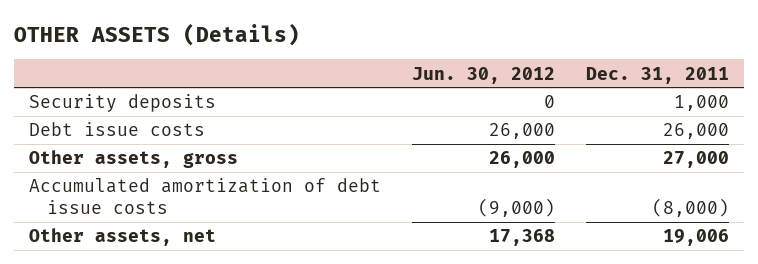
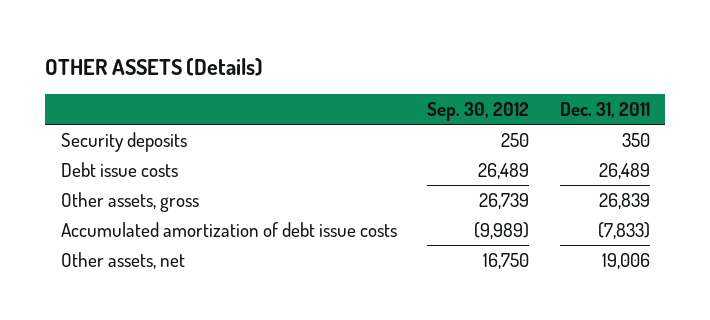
[412,66,556,84] Jun. 30, 2012 -> none
none -> [427,102,530,122] Sep. 30, 2012
[673,95,729,112] 1,000 -> [621,133,650,148] 350
[662,123,729,140] 26,000 -> [598,163,650,180] 26,489
[662,151,729,169] 27,000 -> [598,193,650,210] 26,839
[651,197,729,217] (8,000) -> [597,222,650,240] (7,833)

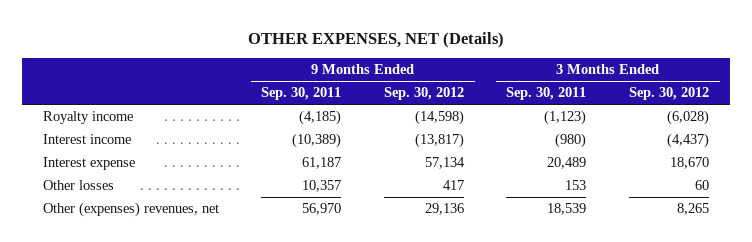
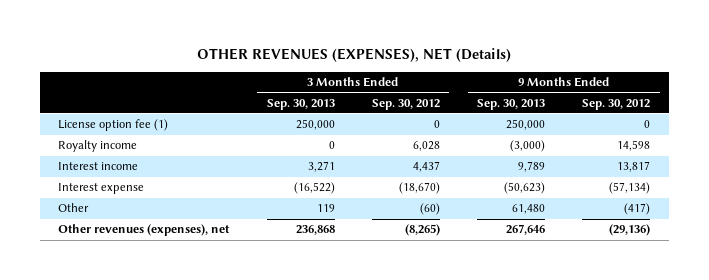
[247,31,504,48] OTHER EXPENSES, NET (Details) -> [197,48,512,63] OTHER REVENUES (EXPENSES), NET (Details)
[261,87,342,101] Sep. 30, 2011 -> none
[506,87,587,101] Sep. 30, 2011 -> none
none -> [266,98,335,110] Sep. 30, 2013
none -> [477,98,546,110] Sep. 30, 2013
none -> [58,119,169,132] License option fee (1)
[414,110,464,126] (14,598) -> [617,140,651,152] 14,598
[667,110,710,126] (6,028) -> [412,141,440,152] 6,028
[414,133,464,149] (13,817) -> [617,161,651,173] 13,817
[667,133,710,149] (4,437) -> [412,161,440,173] 4,437
[424,157,465,170] 57,134 -> [609,182,651,195] (57,134)
[670,157,710,170] 18,670 -> [398,182,440,195] (18,670)
[42,180,114,191] Other losses -> [58,203,90,213] Other
[442,180,464,191] 417 -> [624,203,651,216] (417)
[695,180,710,191] 60 -> [419,203,440,216] (60)
[42,202,219,218] Other (expenses) revenues, net -> [58,224,231,237] Other revenues (expenses), net
[424,203,464,216] 29,136 -> [609,224,651,237] (29,136)
[677,203,710,216] 8,265 -> [404,224,440,237] (8,265)

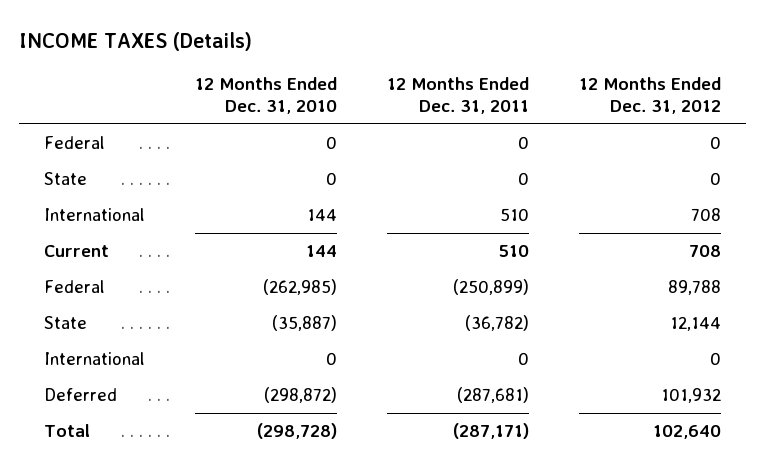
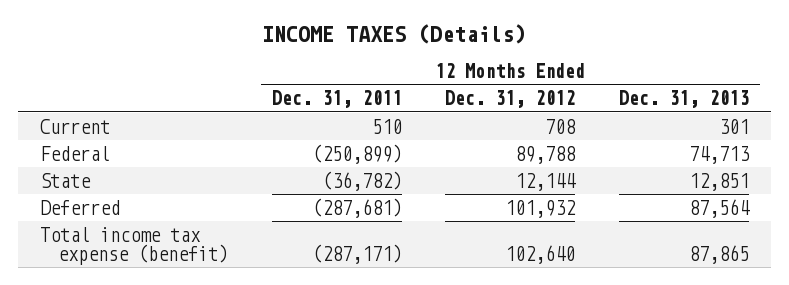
[195,76,338,114] 12 Months Ended Dec. 31, 2010 -> none
none -> [619,90,750,109] Dec. 31, 2013
[44,136,106,150] Federal -> none
[44,172,88,186] State -> none
[44,208,146,222] International -> none
[44,352,146,366] International -> none
[44,424,91,438] Total -> [39,226,228,266] Total income tax expense (benefit)

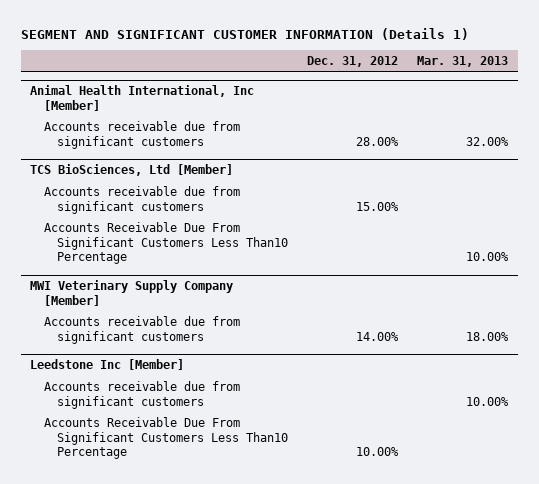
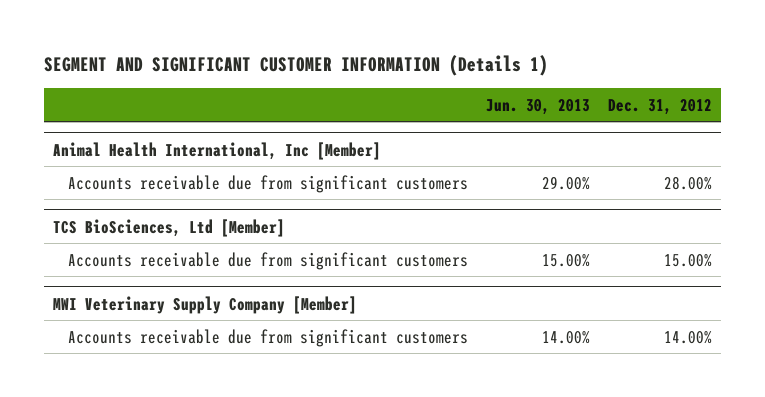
[417,56,509,68] Mar. 31, 2013 -> none
none -> [485,98,590,115] Jun. 30, 2013
[43,222,289,264] Accounts Receivable Due From Significant Customers Less Than10 Percentage -> none
[30,359,185,371] Leedstone Inc [Member] -> none
[43,381,240,409] Accounts receivable due from significant customers -> none
[43,417,289,459] Accounts Receivable Due From Significant Customers Less Than10 Percentage -> none

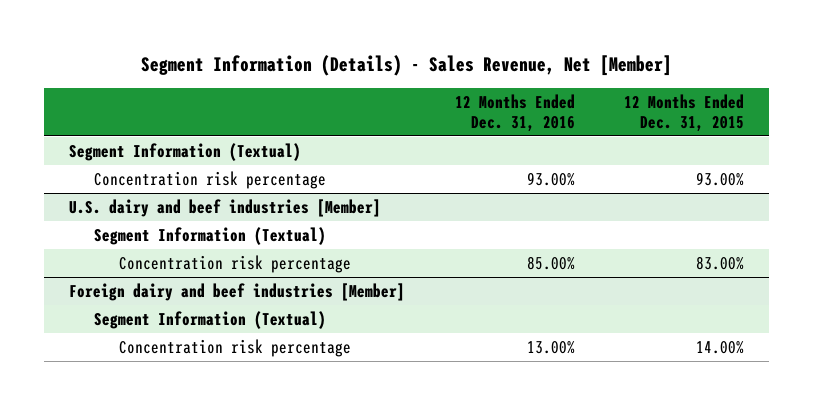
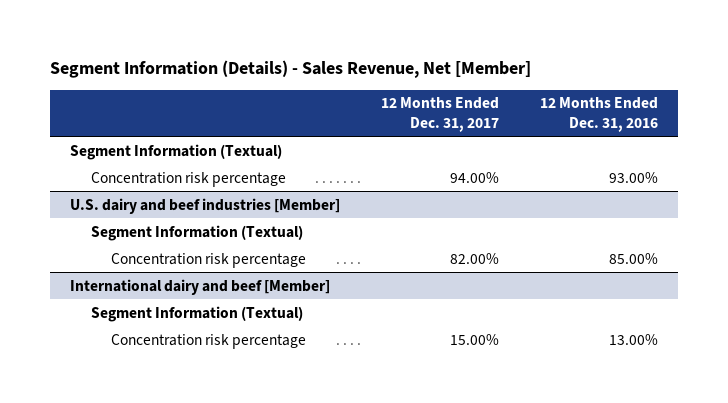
[624,93,745,133] 12 Months Ended Dec. 31, 2015 -> none
none -> [381,97,500,132] 12 Months Ended Dec. 31, 2017
[68,282,405,301] Foreign dairy and beef industries [Member] -> [70,278,331,295] International dairy and beef [Member]

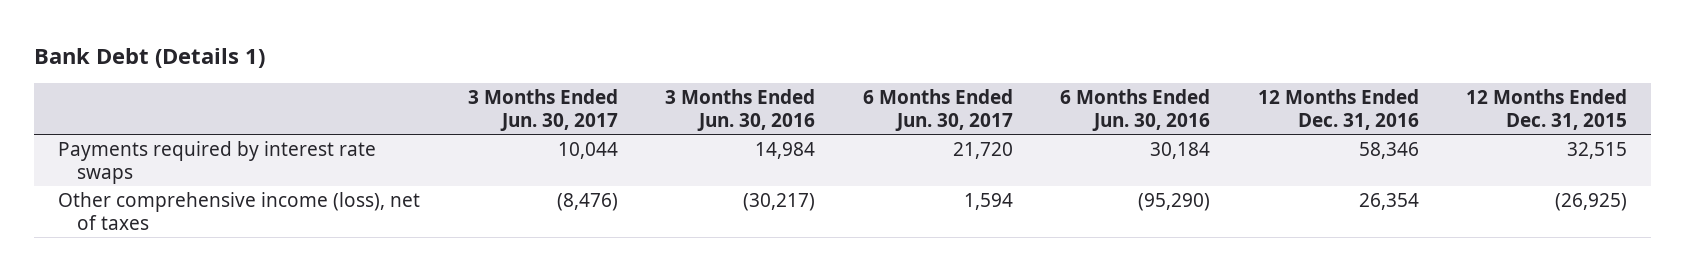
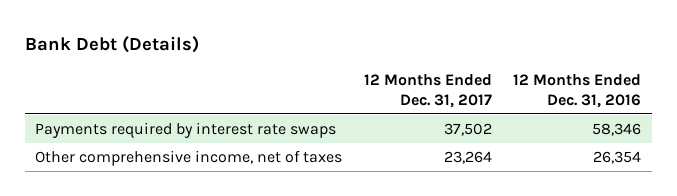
[34,47,266,68] Bank Debt (Details 1) -> [24,35,199,53] Bank Debt (Details)
[467,88,618,132] 3 Months Ended Jun. 30, 2017 -> none
[665,88,816,132] 3 Months Ended Jun. 30, 2016 -> none
[862,88,1013,132] 6 Months Ended Jun. 30, 2017 -> none
[1060,88,1211,132] 6 Months Ended Jun. 30, 2016 -> none
[1466,88,1628,131] 12 Months Ended Dec. 31, 2015 -> none
none -> [363,74,492,108] 12 Months Ended Dec. 31, 2017
[57,192,420,231] Other comprehensive income (loss), net of taxes -> [35,150,343,167] Other comprehensive income, net of taxes

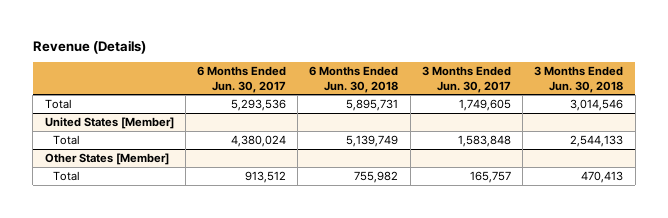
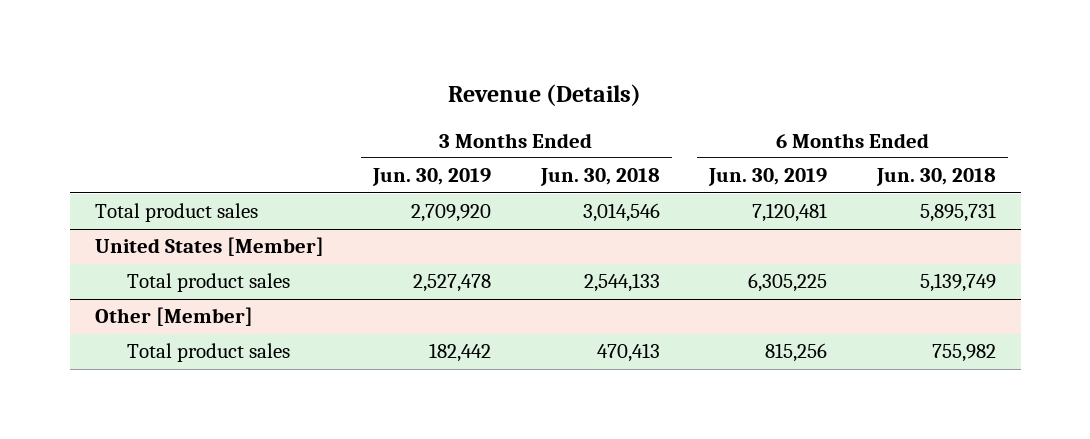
[196,66,286,93] 6 Months Ended Jun. 30, 2017 -> none
[421,66,511,93] 3 Months Ended Jun. 30, 2017 -> none
none -> [372,168,492,187] Jun. 30, 2019
none -> [708,168,828,187] Jun. 30, 2019
[44,99,72,110] Total -> [94,203,258,223] Total product sales
[52,135,80,146] Total -> [127,273,291,293] Total product sales
[44,153,169,166] Other States [Member] -> [94,307,253,327] Other [Member]
[52,171,80,182] Total -> [127,343,291,363] Total product sales

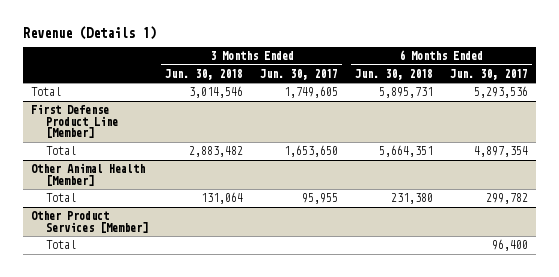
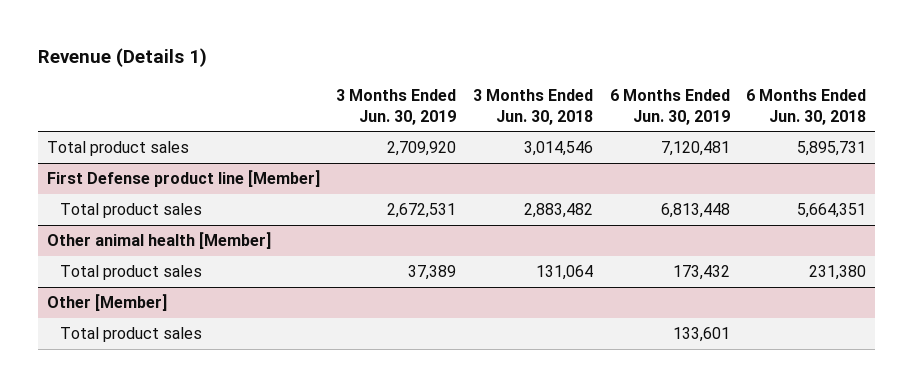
[260,68,339,80] Jun. 30, 2017 -> none
[449,68,528,80] Jun. 30, 2017 -> none
none -> [336,88,457,125] 3 Months Ended Jun. 30, 2019
none -> [609,88,730,125] 6 Months Ended Jun. 30, 2019
[46,240,77,250] Total -> none
[31,87,62,97] Total -> [46,141,189,157] Total product sales
[31,104,119,139] First Defense Product Line [Member] -> [46,170,320,188] First Defense product line [Member]
[46,146,77,156] Total -> [59,203,202,219] Total product sales
[31,163,146,186] Other Animal Health [Member] -> [46,232,271,250] Other animal health [Member]
[46,193,77,203] Total -> [59,265,202,281] Total product sales
[31,211,149,233] Other Product Services [Member] -> [46,294,167,312] Other [Member]
none -> [59,327,202,343] Total product sales

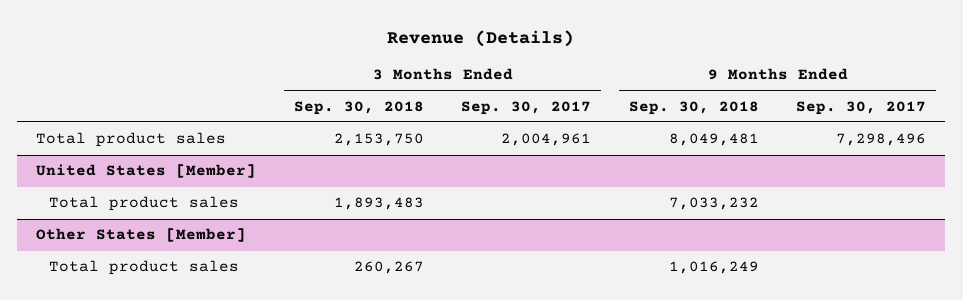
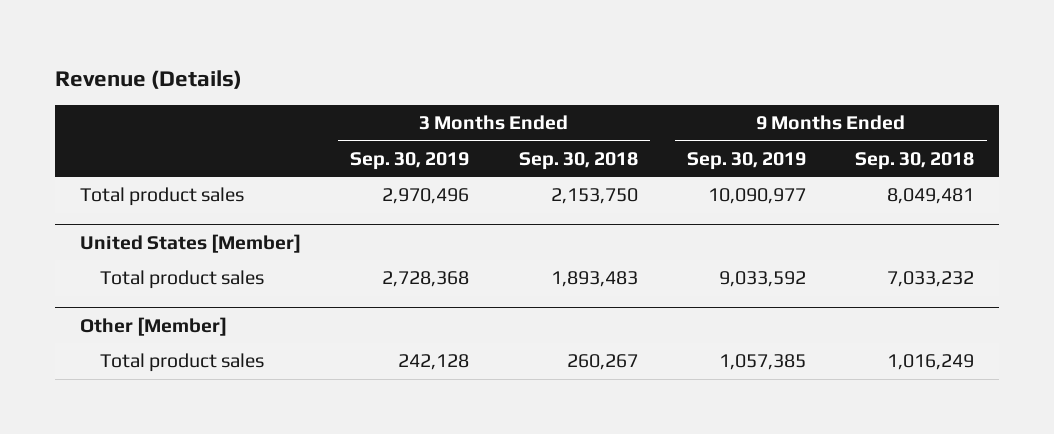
[461,100,592,115] Sep. 30, 2017 -> none
[796,100,927,115] Sep. 30, 2017 -> none
none -> [350,151,470,170] Sep. 30, 2019
none -> [687,151,807,170] Sep. 30, 2019
[36,228,247,243] Other States [Member] -> [79,316,227,336] Other [Member]

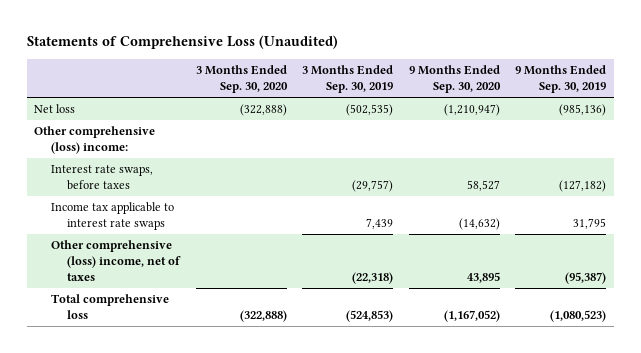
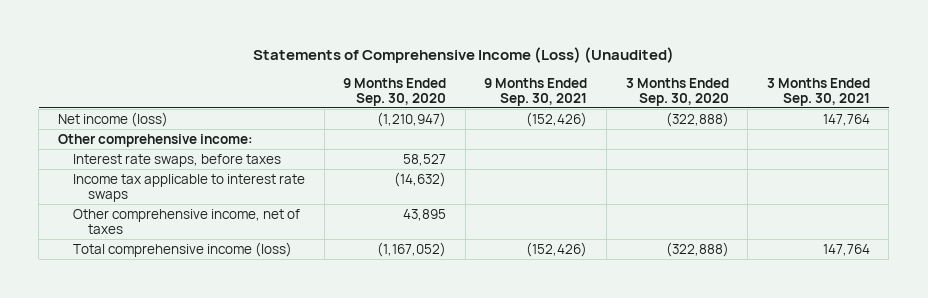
[26,35,338,50] Statements of Comprehensive Loss (Unaudited) -> [252,46,674,63] Statements of Comprehensive Income (Loss) (Unaudited)
[302,65,394,93] 3 Months Ended Sep. 30, 2019 -> none
[515,65,607,93] 9 Months Ended Sep. 30, 2019 -> none
none -> [484,77,588,106] 9 Months Ended Sep. 30, 2021
none -> [766,77,870,106] 3 Months Ended Sep. 30, 2021
[34,104,76,114] Net loss -> [58,111,169,127] Net income (loss)
[34,126,156,155] Other comprehensive (loss) income: -> [58,133,254,147] Other comprehensive income:
[50,240,182,281] Other comprehensive (loss) income, net of taxes -> [72,208,300,235] Other comprehensive income, net of taxes
[50,294,169,320] Total comprehensive loss -> [72,241,292,257] Total comprehensive income (loss)

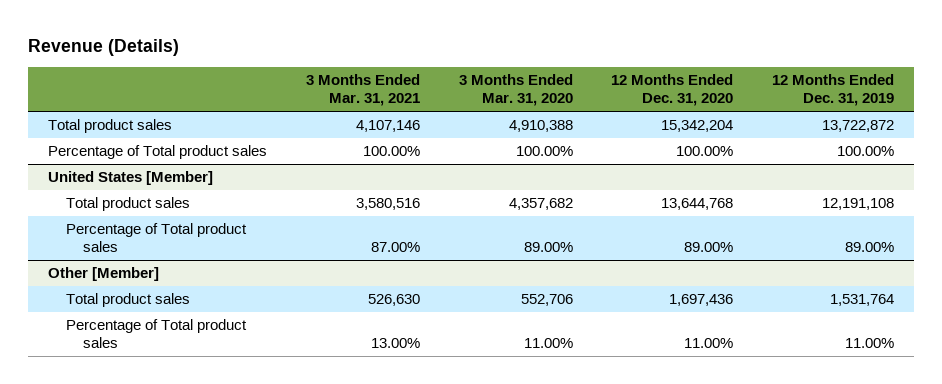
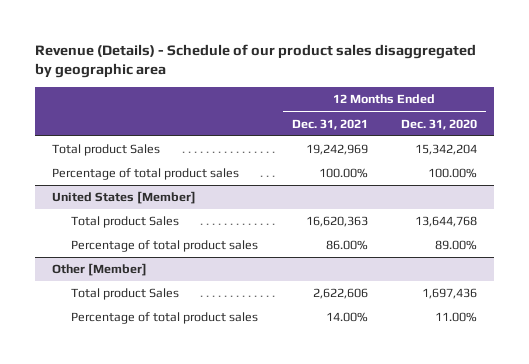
[28,38,180,56] Revenue (Details) -> [35,43,477,79] Revenue (Details) - Schedule of our product sales disaggregated by geographic area
[305,74,420,107] 3 Months Ended Mar. 31, 2021 -> none
[458,74,573,107] 3 Months Ended Mar. 31, 2020 -> none
[772,74,895,107] 12 Months Ended Dec. 31, 2019 -> none
none -> [291,118,368,130] Dec. 31, 2021
[47,119,172,134] Total product sales -> [52,144,161,157] Total product Sales
[47,145,267,160] Percentage of Total product sales -> [52,168,240,181] Percentage of total product sales
[65,197,190,212] Total product sales -> [71,216,180,229] Total product Sales
[65,223,247,253] Percentage of Total product sales -> [71,240,259,253] Percentage of total product sales
[65,293,190,308] Total product sales -> [71,288,180,301] Total product Sales
[65,319,247,349] Percentage of Total product sales -> [71,312,259,325] Percentage of total product sales

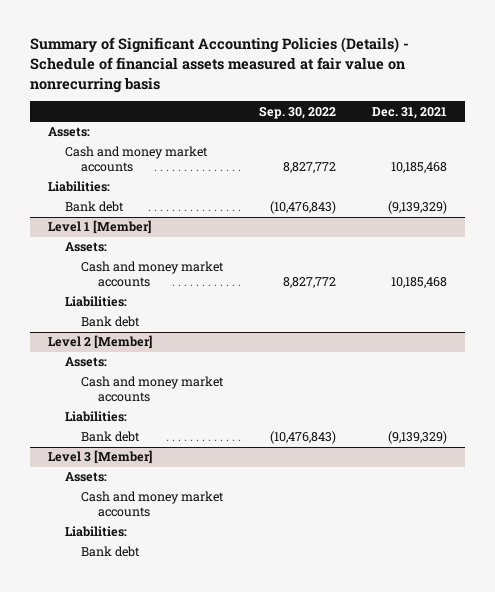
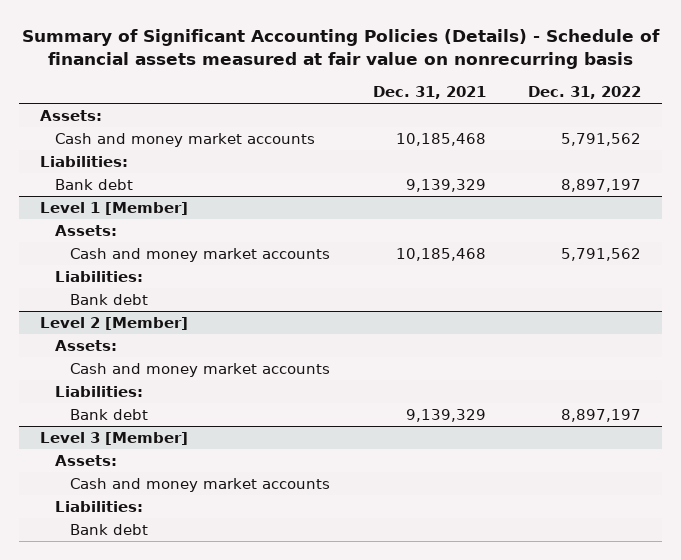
[259,105,337,119] Sep. 30, 2022 -> none
none -> [527,86,641,100] Dec. 31, 2022
[388,201,448,215] (9,139,329) -> [405,179,486,193] 9,139,329
[388,431,448,445] (9,139,329) -> [405,409,486,423] 9,139,329

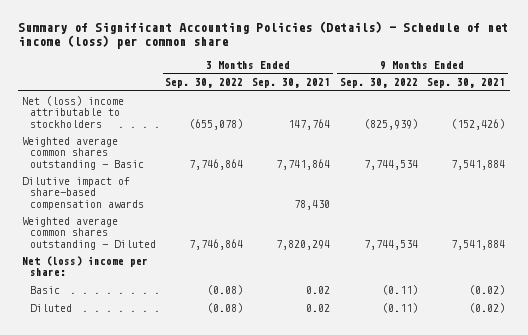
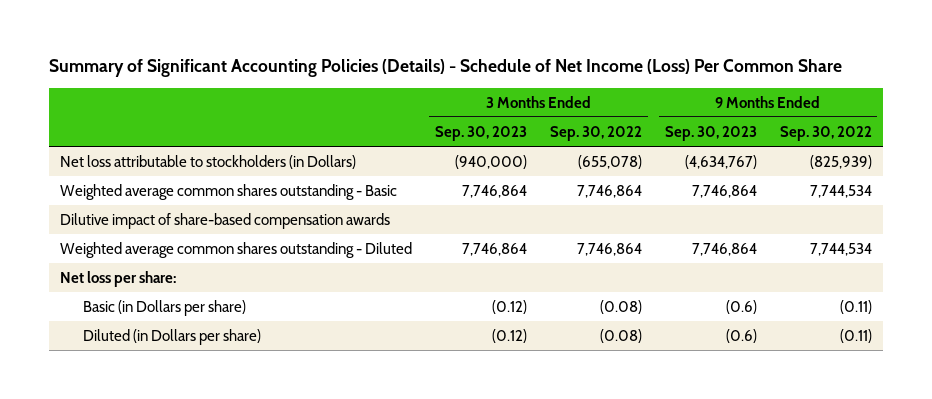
[17,21,508,50] Summary of Significant Accounting Policies (Details) - Schedule of net income (loss) per common share -> [48,59,842,78] Summary of Significant Accounting Policies (Details) - Schedule of Net Income (Loss) Per Common Share
[252,78,331,89] Sep. 30, 2021 -> none
[427,78,506,89] Sep. 30, 2021 -> none
none -> [435,125,528,141] Sep. 30, 2023
none -> [664,125,757,141] Sep. 30, 2023
[22,96,125,128] Net (loss) income attributable to stockholders -> [60,154,357,169] Net loss attributable to stockholders (in Dollars)
[22,256,149,277] Net (loss) income per share: -> [60,270,177,287] Net loss per share:
[29,286,60,295] Basic -> [83,299,247,316] Basic (in Dollars per share)
[29,304,72,313] Diluted -> [83,328,262,345] Diluted (in Dollars per share)

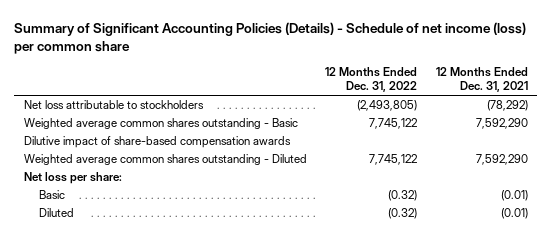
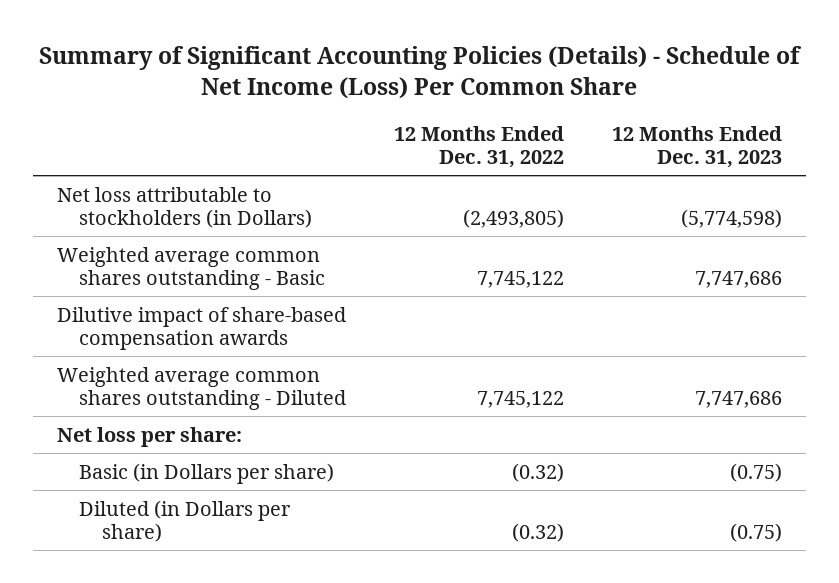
[14,21,527,54] Summary of Significant Accounting Policies (Details) - Schedule of net income (loss) per common share -> [39,46,803,100] Summary of Significant Accounting Policies (Details) - Schedule of Net Income (Loss) Per Common Share
[435,66,528,93] 12 Months Ended Dec. 31, 2021 -> none
none -> [611,125,782,168] 12 Months Ended Dec. 31, 2023
[23,100,204,110] Net loss attributable to stockholders -> [57,186,313,228] Net loss attributable to stockholders (in Dollars)
[38,190,65,200] Basic -> [79,462,335,484] Basic (in Dollars per share)
[38,208,74,218] Diluted -> [79,499,292,542] Diluted (in Dollars per share)

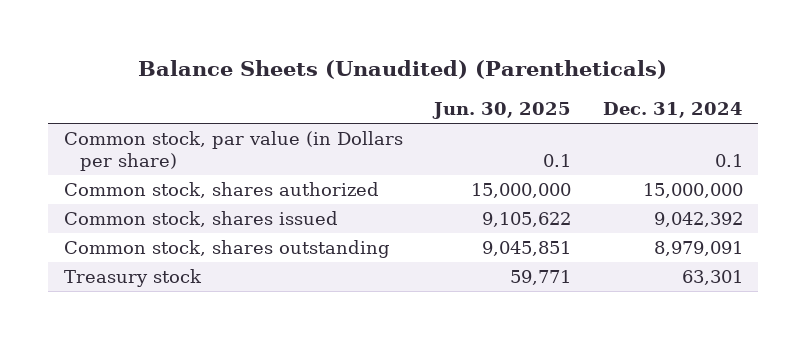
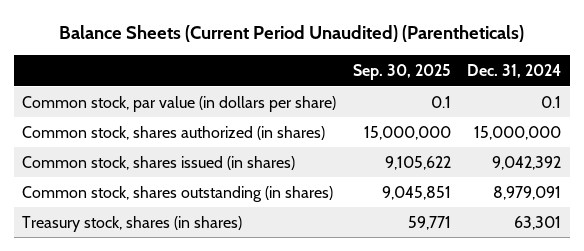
[138,60,668,80] Balance Sheets (Unaudited) (Parentheticals) -> [58,25,524,43] Balance Sheets (Current Period Unaudited) (Parentheticals)
[432,102,572,120] Jun. 30, 2025 -> none
none -> [352,64,451,81] Sep. 30, 2025
[64,131,404,171] Common stock, par value (in Dollars per share) -> [22,95,337,112] Common stock, par value (in dollars per share)
[64,182,380,199] Common stock, shares authorized -> [22,125,326,140] Common stock, shares authorized (in shares)
[64,211,339,228] Common stock, shares issued -> [22,155,296,170] Common stock, shares issued (in shares)
[64,240,391,259] Common stock, shares outstanding -> [22,185,334,202] Common stock, shares outstanding (in shares)
[64,269,203,288] Treasury stock -> [22,215,243,232] Treasury stock, shares (in shares)

